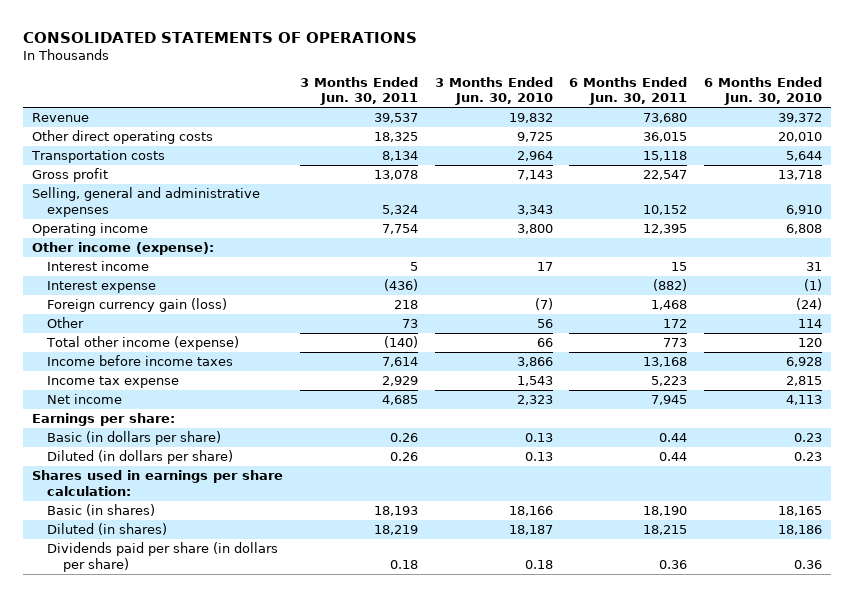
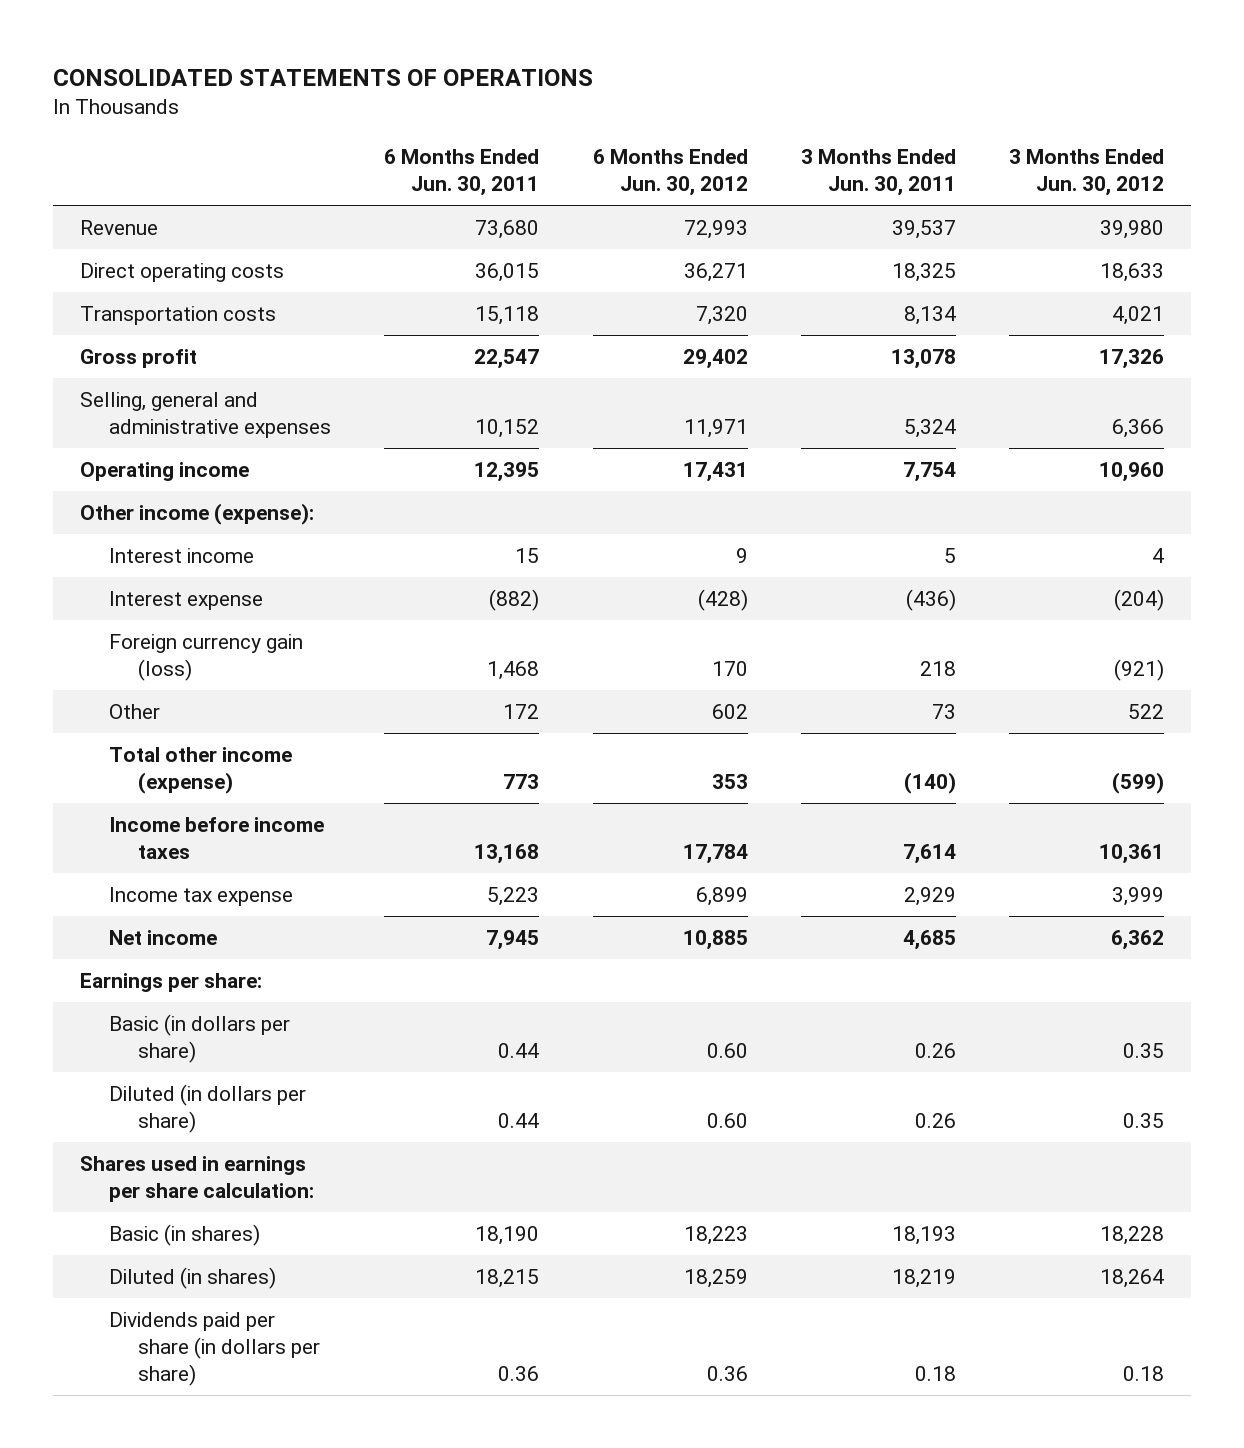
[434,76,553,106] 3 Months Ended Jun. 30, 2010 -> none
[704,76,823,106] 6 Months Ended Jun. 30, 2010 -> none
none -> [592,148,748,196] 6 Months Ended Jun. 30, 2012
none -> [1008,148,1164,196] 3 Months Ended Jun. 30, 2012
[31,130,213,145] Other direct operating costs -> [79,263,284,283] Direct operating costs

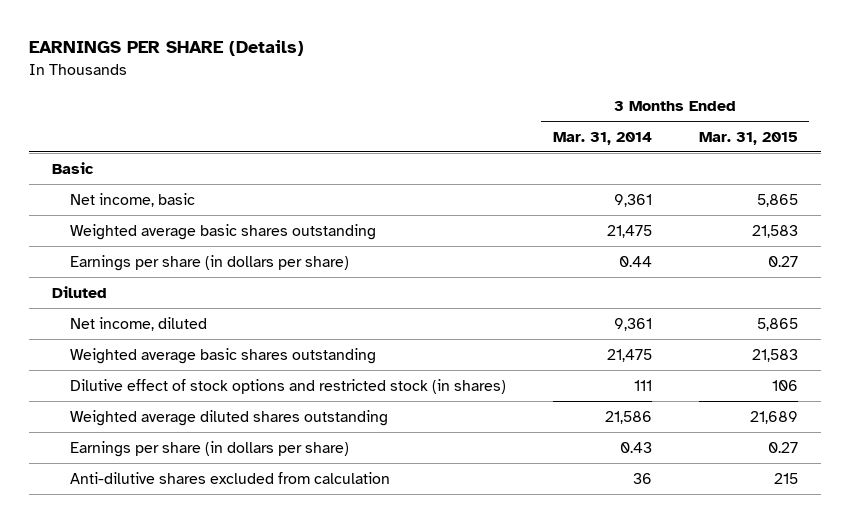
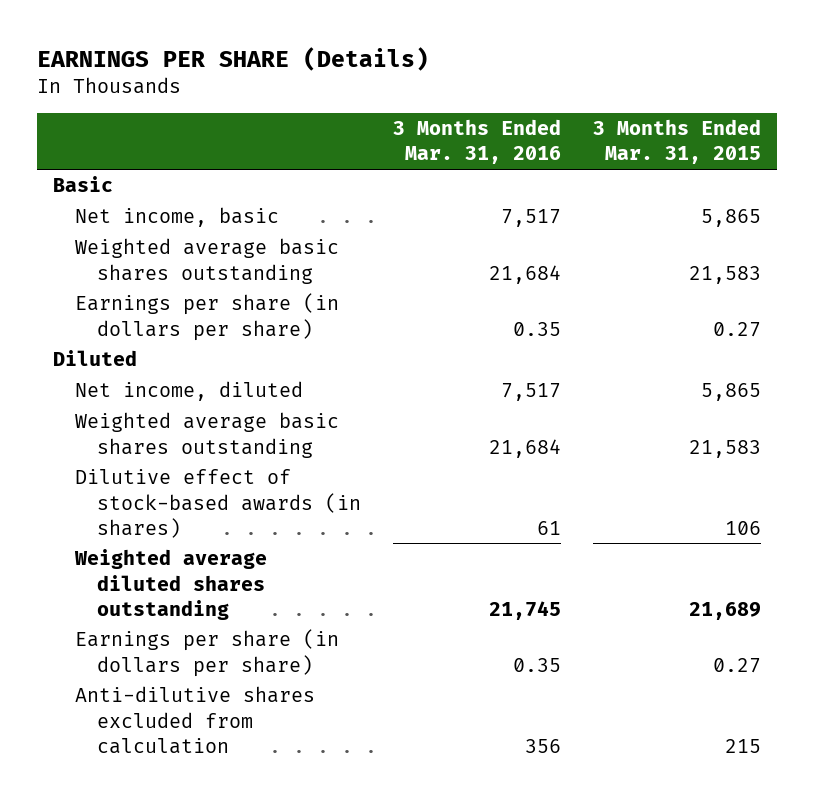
[552,131,652,145] Mar. 31, 2014 -> none
none -> [392,119,561,165] 3 Months Ended Mar. 31, 2016
[69,378,506,394] Dilutive effect of stock options and restricted stock (in shares) -> [74,469,361,538] Dilutive effect of stock-based awards (in shares)

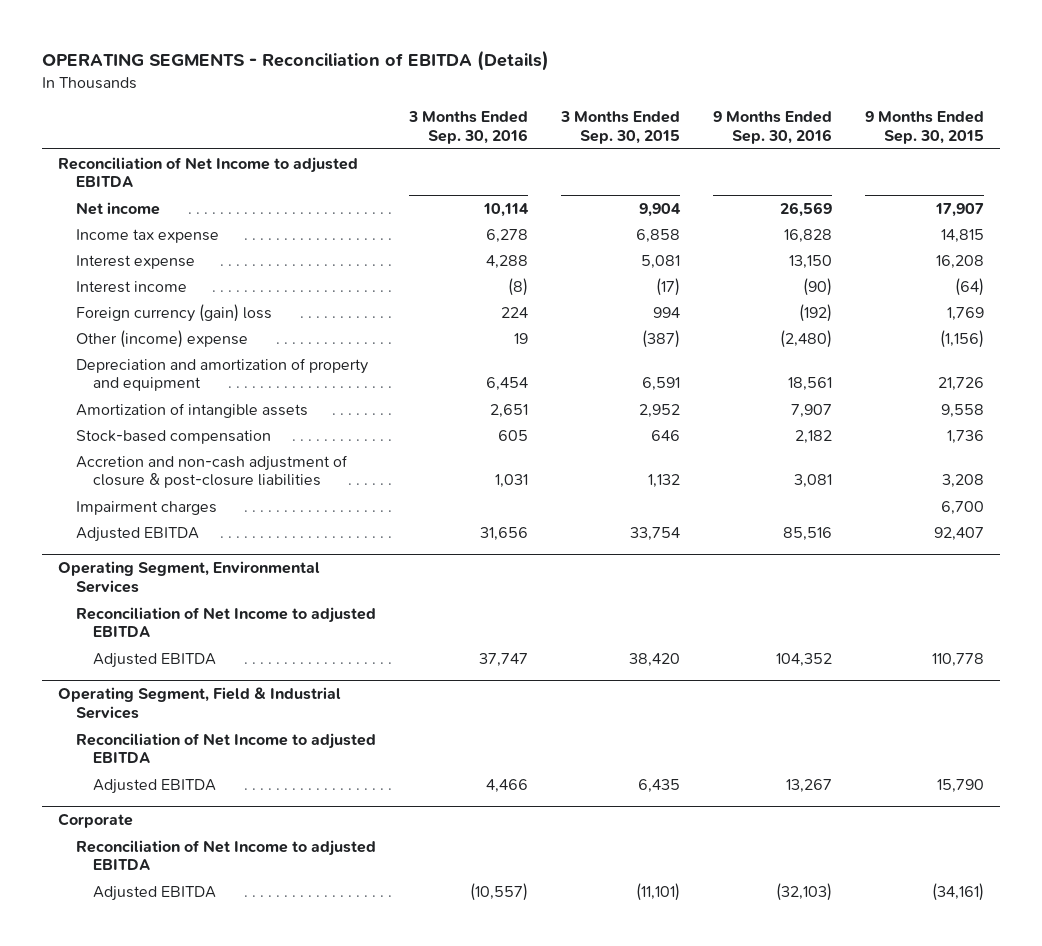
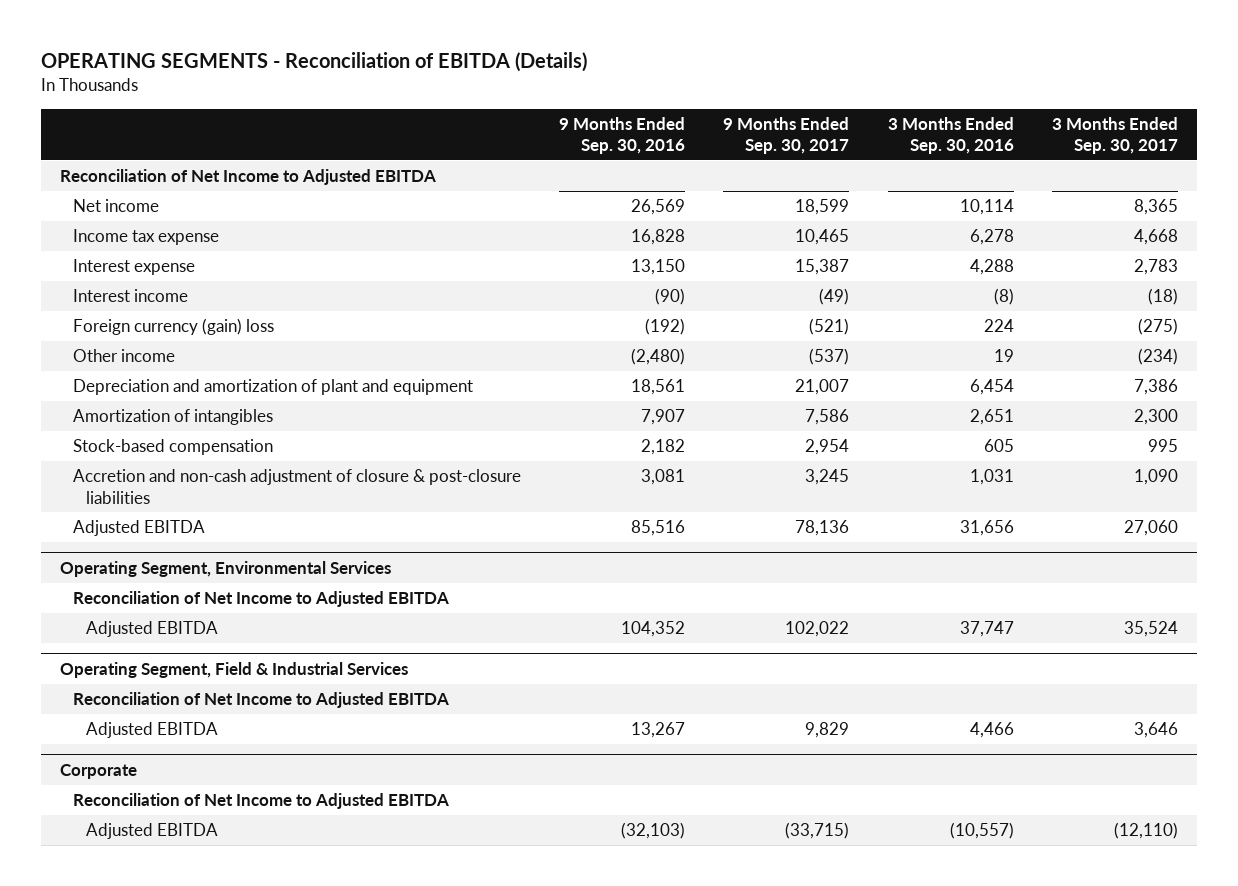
[559,111,680,145] 3 Months Ended Sep. 30, 2015 -> none
[864,111,984,145] 9 Months Ended Sep. 30, 2015 -> none
none -> [723,116,850,155] 9 Months Ended Sep. 30, 2017
none -> [1051,116,1178,155] 3 Months Ended Sep. 30, 2017
[58,156,359,188] Reconciliation of Net Income to adjusted EBITDA -> [60,169,437,186] Reconciliation of Net Income to Adjusted EBITDA
[75,329,248,348] Other (income) expense -> [73,349,176,363] Other income
[75,357,368,392] Depreciation and amortization of property and equipment -> [73,379,474,396] Depreciation and amortization of plant and equipment
[75,402,308,418] Amortization of intangible assets -> [73,409,274,426] Amortization of intangibles
[75,500,217,515] Impairment charges -> none
[75,606,376,638] Reconciliation of Net Income to adjusted EBITDA -> [73,591,450,608] Reconciliation of Net Income to Adjusted EBITDA
[75,732,376,764] Reconciliation of Net Income to adjusted EBITDA -> [73,692,450,709] Reconciliation of Net Income to Adjusted EBITDA
[75,839,376,871] Reconciliation of Net Income to adjusted EBITDA -> [73,793,450,810] Reconciliation of Net Income to Adjusted EBITDA

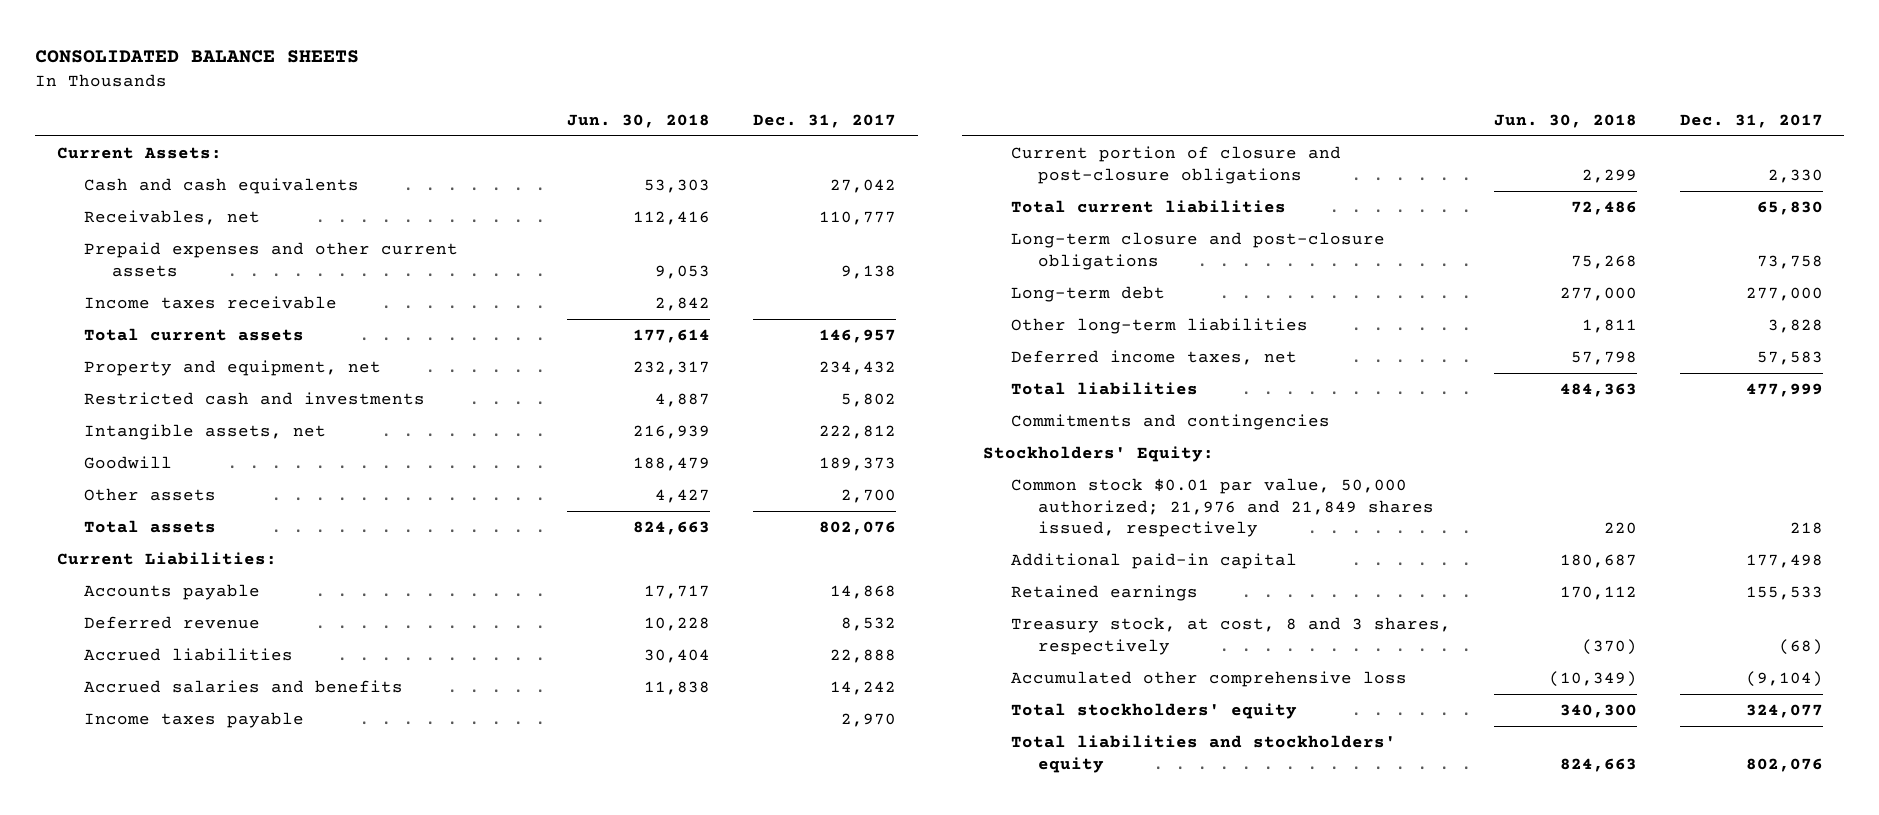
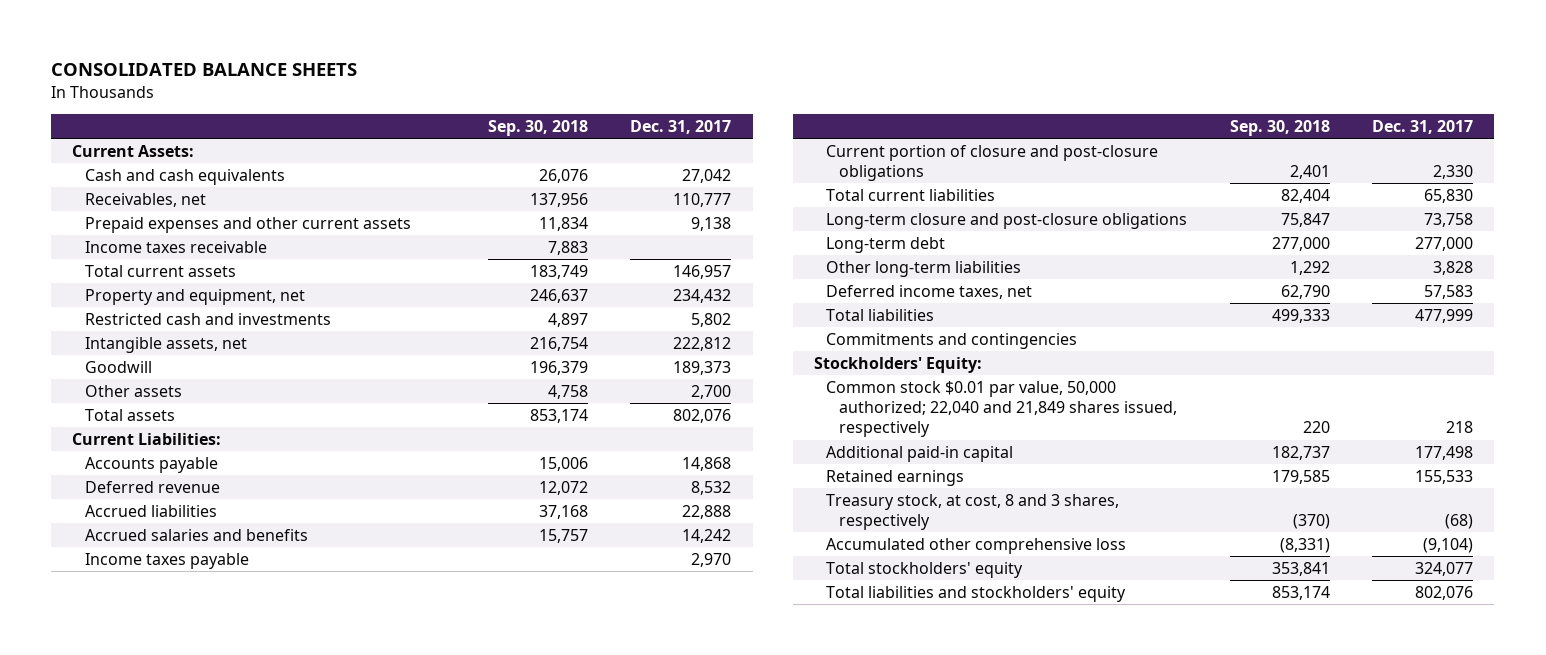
[567,113,711,128] Jun. 30, 2018 -> none
none -> [488,119,589,136] Sep. 30, 2018
[1010,478,1435,538] Common stock $0.01 par value, 50,000 authorized; 21,976 and 21,849 shares issued, respectively -> [826,380,1177,438] Common stock $0.01 par value, 50,000 authorized; 22,040 and 21,849 shares issued, respectively

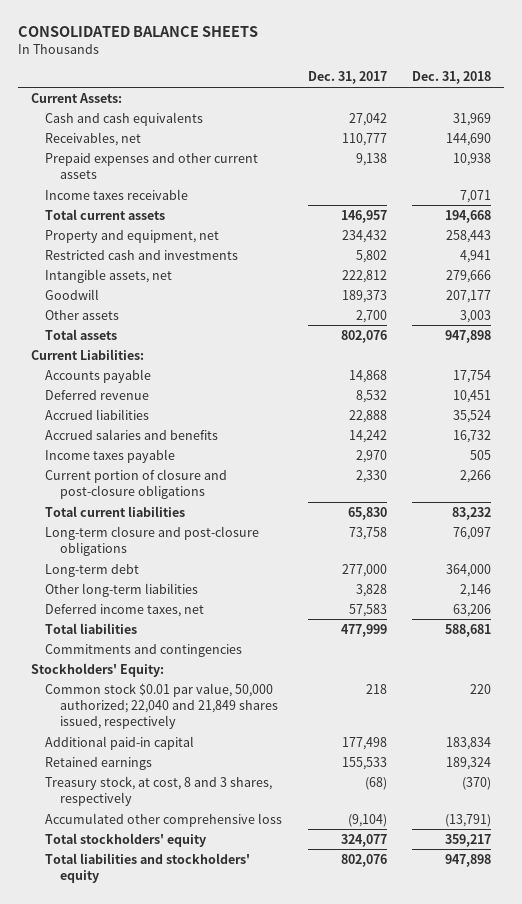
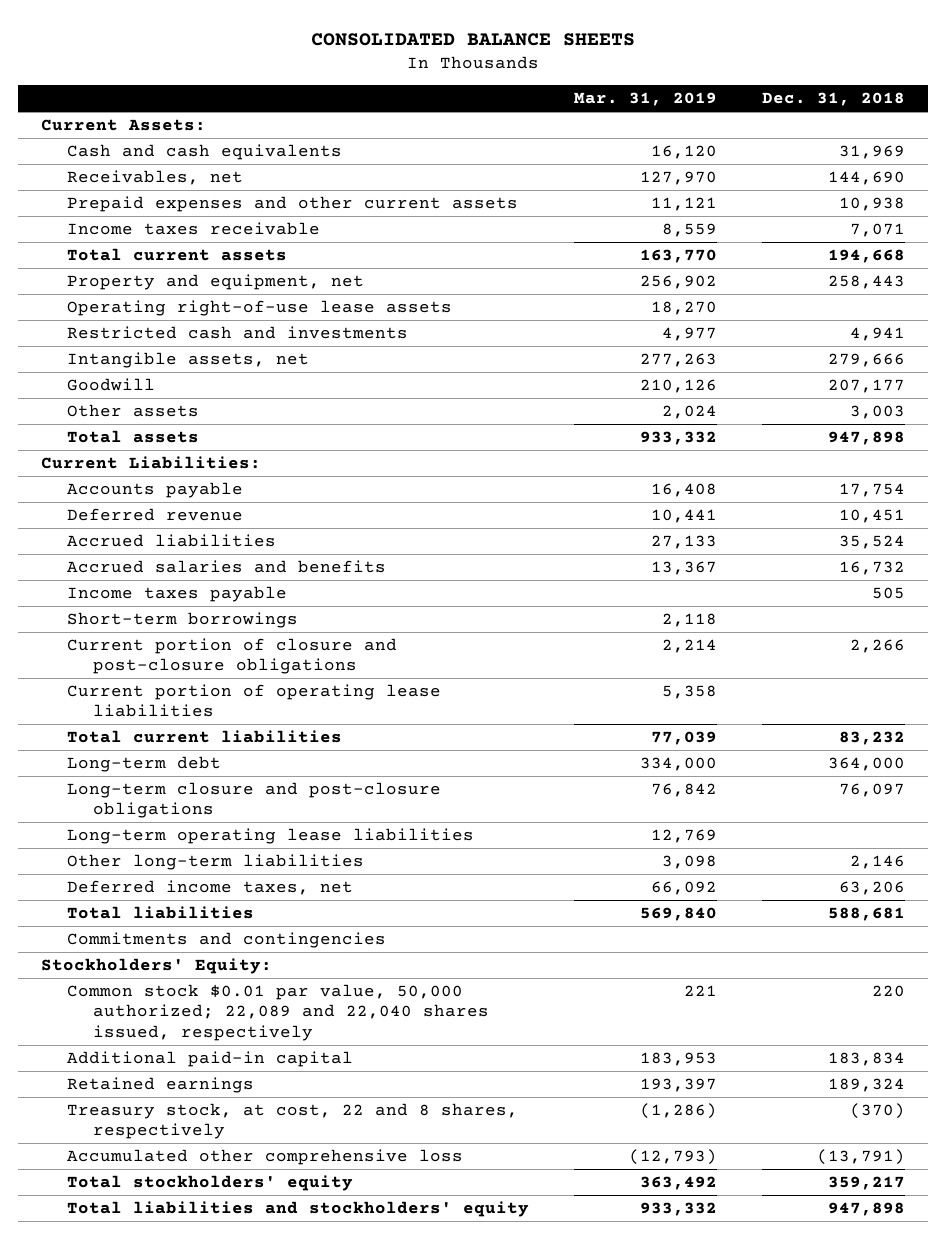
[307,71,387,85] Dec. 31, 2017 -> none
none -> [573,92,717,107] Mar. 31, 2019
none -> [66,299,452,316] Operating right-of-use lease assets
none -> [66,611,298,628] Short-term borrowings
none -> [66,683,441,718] Current portion of operating lease liabilities
[45,525,260,556] Long-term closure and post-closure obligations -> [66,781,441,819] Long-term closure and post-closure obligations
none -> [66,827,474,844] Long-term operating lease liabilities
[45,682,278,730] Common stock $0.01 par value, 50,000 authorized; 22,040 and 21,849 shares issued, respectively -> [66,983,490,1041] Common stock $0.01 par value, 50,000 authorized; 22,089 and 22,040 shares issued, respectively
[45,775,273,806] Treasury stock, at cost, 8 and 3 shares, respectively -> [66,1102,518,1140] Treasury stock, at cost, 22 and 8 shares, respectively

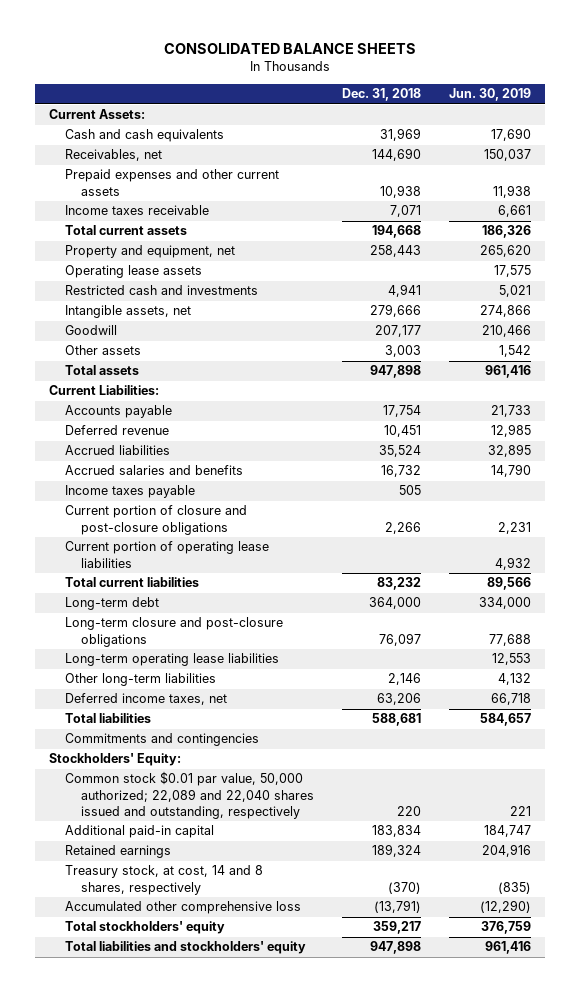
[573,92,717,107] Mar. 31, 2019 -> none
none -> [448,88,531,102] Jun. 30, 2019
[66,299,452,316] Operating right-of-use lease assets -> [64,265,202,279] Operating lease assets
[66,611,298,628] Short-term borrowings -> none
[66,983,490,1041] Common stock $0.01 par value, 50,000 authorized; 22,089 and 22,040 shares issued, respectively -> [64,771,314,819] Common stock $0.01 par value, 50,000 authorized; 22,089 and 22,040 shares issued and outstanding, respectively
[66,1102,518,1140] Treasury stock, at cost, 22 and 8 shares, respectively -> [64,865,263,895] Treasury stock, at cost, 14 and 8 shares, respectively

